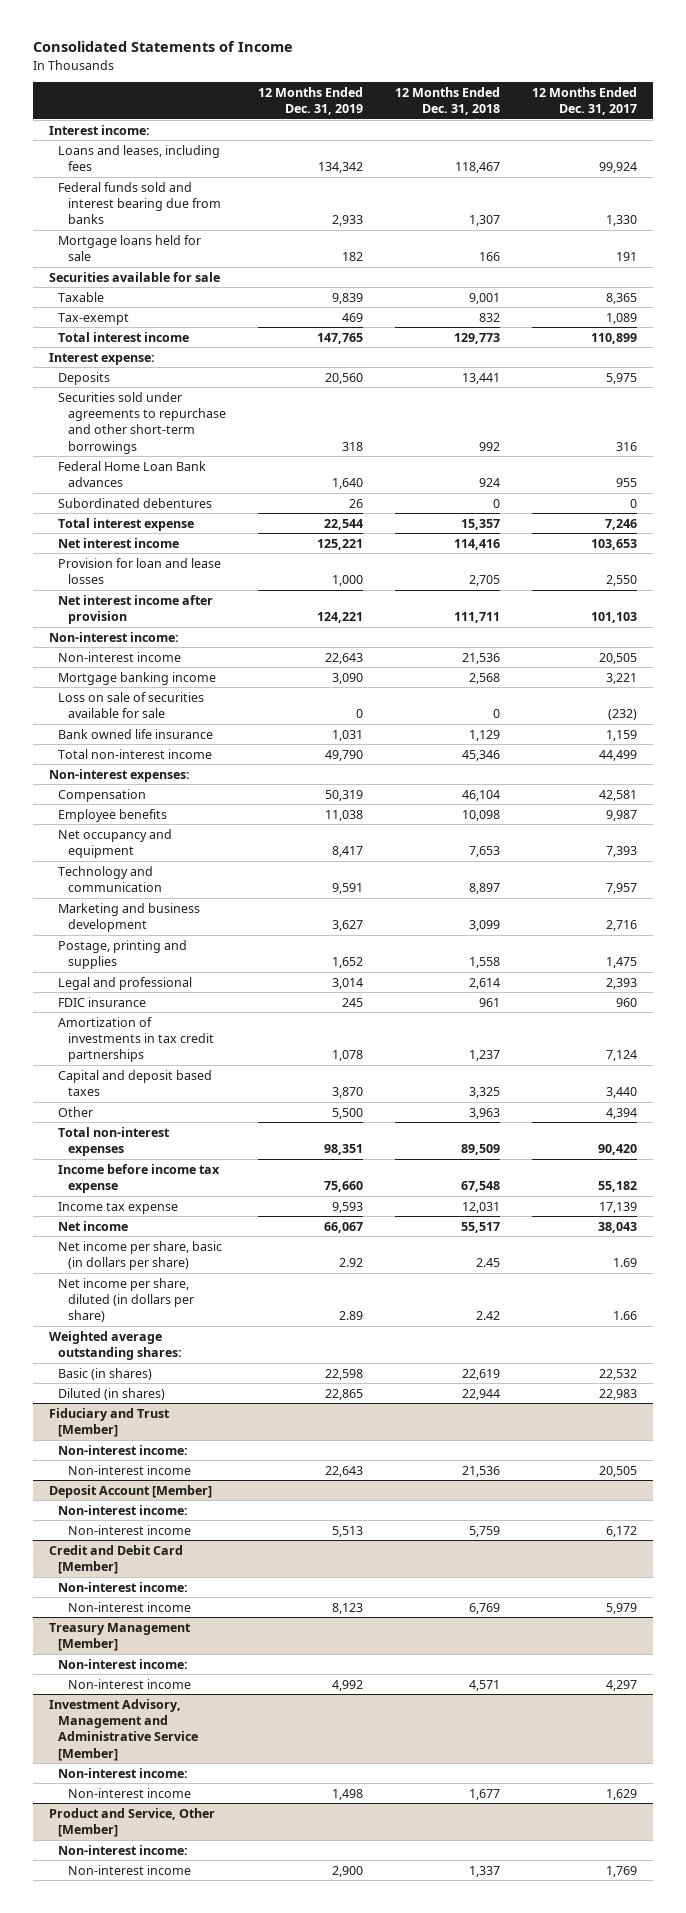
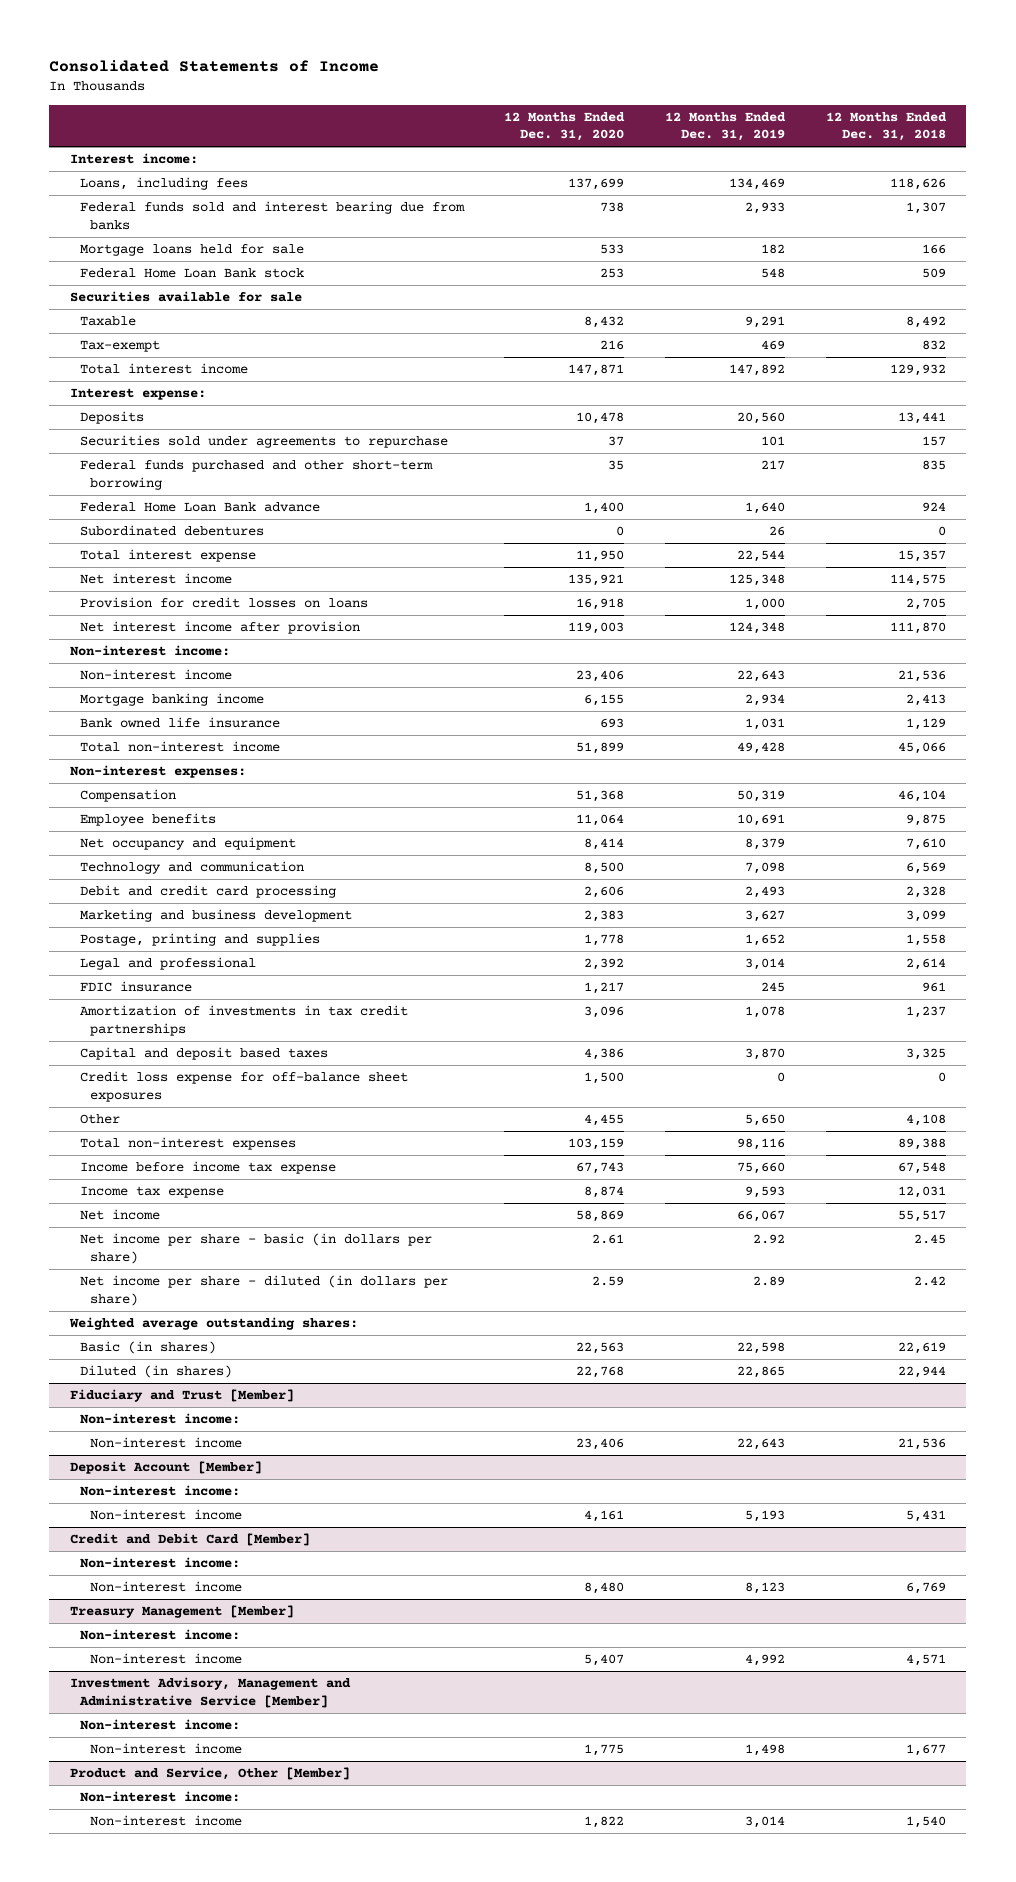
[531,86,637,116] 12 Months Ended Dec. 31, 2017 -> none
none -> [504,111,626,142] 12 Months Ended Dec. 31, 2020
[58,144,221,172] Loans and leases, including fees -> [79,177,248,191] Loans, including fees
[318,162,364,174] 134,342 -> [729,178,786,191] 134,469
[455,162,501,174] 118,467 -> [889,178,946,191] 118,626
none -> [79,268,304,279] Federal Home Loan Bank stock
[332,292,364,304] 9,839 -> [745,316,786,329] 9,291
[469,292,501,304] 9,001 -> [905,316,946,329] 8,492
[317,332,364,344] 147,765 -> [729,364,786,377] 147,892
[454,332,501,344] 129,773 -> [889,364,946,377] 129,932
[58,391,227,454] Securities sold under agreements to repurchase and other short-term borrowings -> [79,435,448,449] Securities sold under agreements to repurchase
[342,441,364,451] 318 -> [761,436,786,447] 101
[479,441,501,451] 992 -> [921,436,946,447] 157
none -> [79,460,433,490] Federal funds purchased and other short-term borrowing
[58,460,207,488] Federal Home Loan Bank advances -> [79,502,320,513] Federal Home Loan Bank advance
[317,538,364,550] 125,221 -> [729,574,786,587] 125,348
[454,538,501,550] 114,416 -> [889,574,946,587] 114,575
[58,557,222,585] Provision for loan and lease losses -> [79,597,368,609] Provision for credit losses on loans
[317,612,364,624] 124,221 -> [729,622,786,635] 124,348
[454,612,501,624] 111,711 -> [889,622,946,635] 111,870
[58,691,205,719] Loss on sale of securities available for sale -> none
[332,672,364,684] 3,090 -> [745,694,786,707] 2,934
[469,672,501,684] 2,568 -> [905,694,946,707] 2,413
[325,749,364,761] 49,790 -> [737,742,786,755] 49,428
[462,749,501,761] 45,346 -> [897,742,946,755] 45,066
[325,809,364,821] 11,038 -> [737,814,786,827] 10,691
[462,809,501,821] 10,098 -> [905,814,946,827] 9,875
[332,846,364,858] 8,417 -> [745,838,786,851] 8,379
[469,846,501,858] 7,653 -> [905,838,946,851] 7,610
[332,883,364,895] 9,591 -> [745,862,786,875] 7,098
[469,883,501,895] 8,897 -> [905,862,946,875] 6,569
none -> [79,885,336,899] Debit and credit card processing
none -> [79,1071,408,1102] Credit loss expense for off-balance sheet exposures
[332,1107,364,1119] 5,500 -> [745,1114,786,1127] 5,650
[469,1107,501,1119] 3,963 -> [905,1114,946,1127] 4,108
[324,1144,364,1156] 98,351 -> [737,1138,786,1151] 98,116
[461,1144,501,1156] 89,509 -> [897,1138,946,1151] 89,388
[58,1240,223,1271] Net income per share, basic (in dollars per share) -> [79,1233,432,1264] Net income per share - basic (in dollars per share)
[58,1277,195,1323] Net income per share, diluted (in dollars per share) -> [79,1275,448,1306] Net income per share - diluted (in dollars per share)
[332,1525,364,1537] 5,513 -> [745,1510,786,1523] 5,193
[469,1525,501,1537] 5,759 -> [905,1510,946,1523] 5,431
[332,1865,364,1877] 2,900 -> [745,1816,786,1829] 3,014
[469,1865,501,1877] 1,337 -> [905,1816,946,1829] 1,540

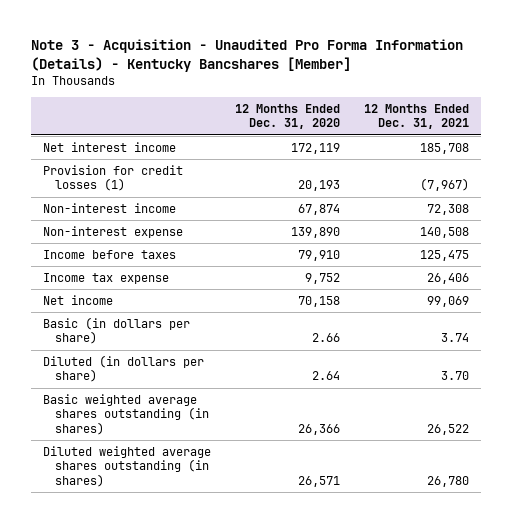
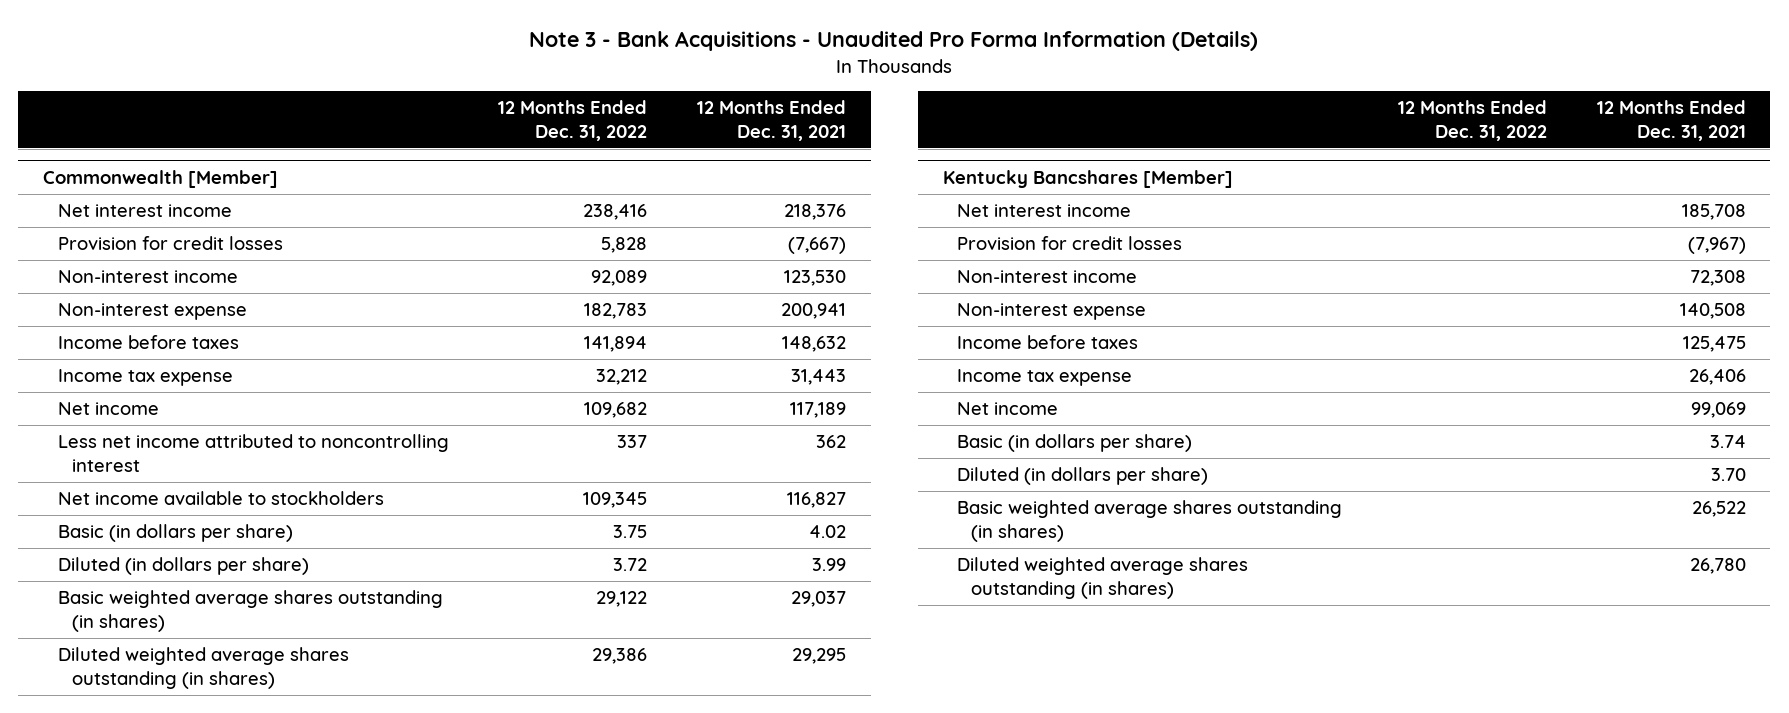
[31,38,464,72] Note 3 - Acquisition - Unaudited Pro Forma Information (Details) - Kentucky Bancshares [Member] -> [529,31,1259,52] Note 3 - Bank Acquisitions - Unaudited Pro Forma Information (Details)
[234,104,340,130] 12 Months Ended Dec. 31, 2020 -> none
none -> [498,100,648,142] 12 Months Ended Dec. 31, 2022
none -> [43,169,279,188] Commonwealth [Member]
none -> [57,203,232,217] Net interest income
none -> [57,235,283,250] Provision for credit losses
none -> [57,269,238,283] Non-interest income
none -> [57,302,247,320] Non-interest expense
none -> [57,334,239,349] Income before taxes
none -> [57,368,233,386] Income tax expense
none -> [57,401,159,415] Net income
none -> [57,433,449,472] Less net income attributed to noncontrolling interest
none -> [57,490,384,505] Net income available to stockholders
none -> [57,523,293,542] Basic (in dollars per share)
none -> [57,556,309,575] Diluted (in dollars per share)
none -> [57,589,443,632] Basic weighted average shares outstanding (in shares)
none -> [57,646,349,689] Diluted weighted average shares outstanding (in shares)
none -> [942,169,1233,188] Kentucky Bancshares [Member]
[43,165,184,192] Provision for credit losses (1) -> [957,235,1183,250] Provision for credit losses

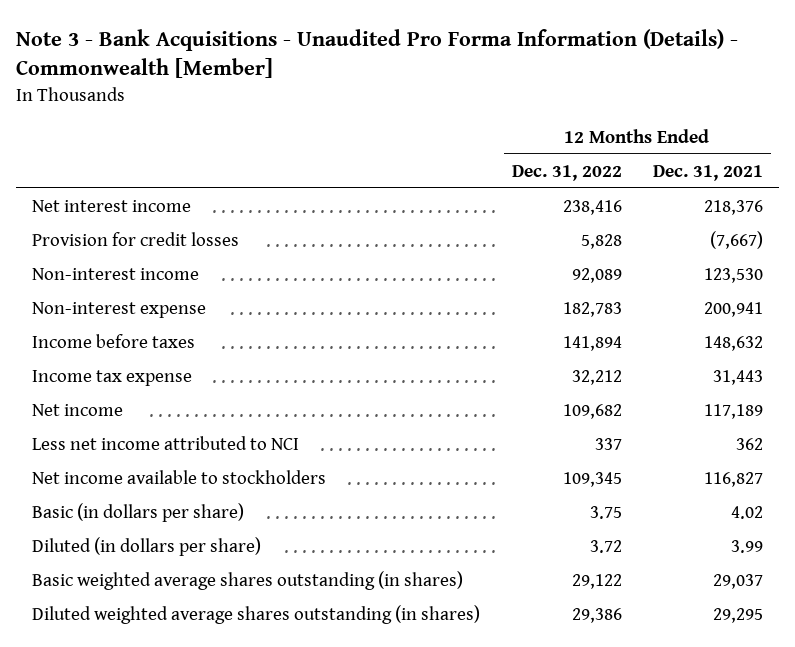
[529,31,1259,52] Note 3 - Bank Acquisitions - Unaudited Pro Forma Information (Details) -> [16,28,739,79] Note 3 - Bank Acquisitions - Unaudited Pro Forma Information (Details) - Commonwealth [Member]
[43,169,279,188] Commonwealth [Member] -> none
[57,433,449,472] Less net income attributed to noncontrolling interest -> [31,435,299,450] Less net income attributed to NCI
[942,169,1233,188] Kentucky Bancshares [Member] -> none
[957,203,1132,217] Net interest income -> none
[957,235,1183,250] Provision for credit losses -> none
[957,269,1138,283] Non-interest income -> none
[957,302,1147,320] Non-interest expense -> none
[957,334,1139,349] Income before taxes -> none
[957,368,1133,386] Income tax expense -> none
[957,401,1059,415] Net income -> none
[957,433,1193,452] Basic (in dollars per share) -> none
[957,466,1209,485] Diluted (in dollars per share) -> none
[957,499,1343,542] Basic weighted average shares outstanding (in shares) -> none
[957,556,1249,599] Diluted weighted average shares outstanding (in shares) -> none

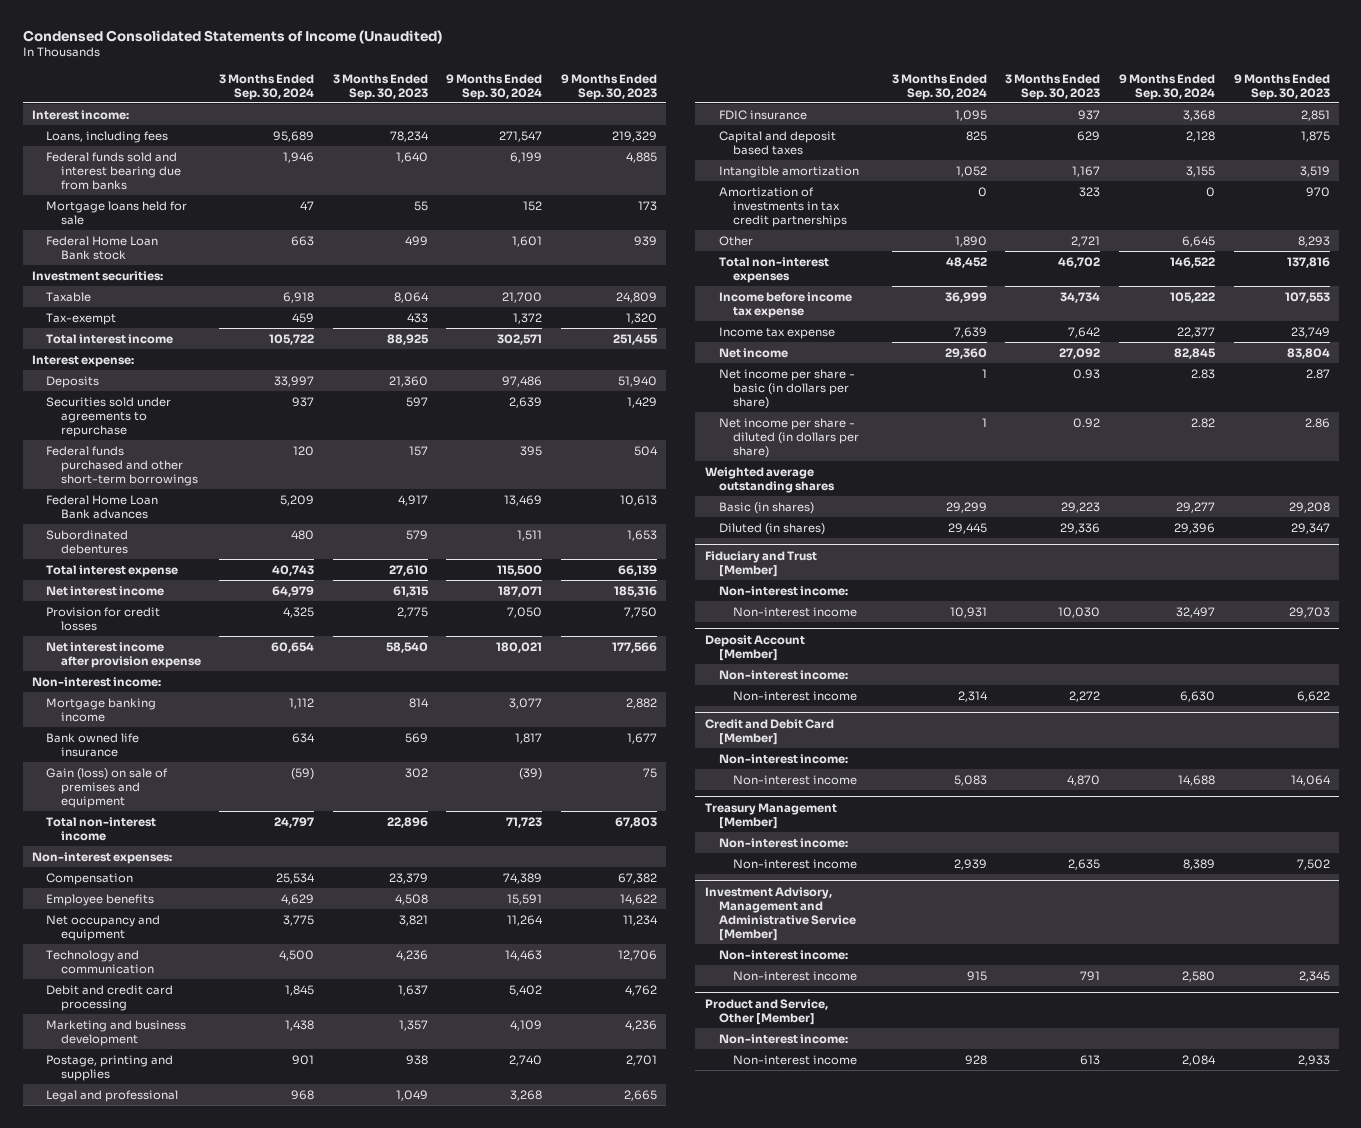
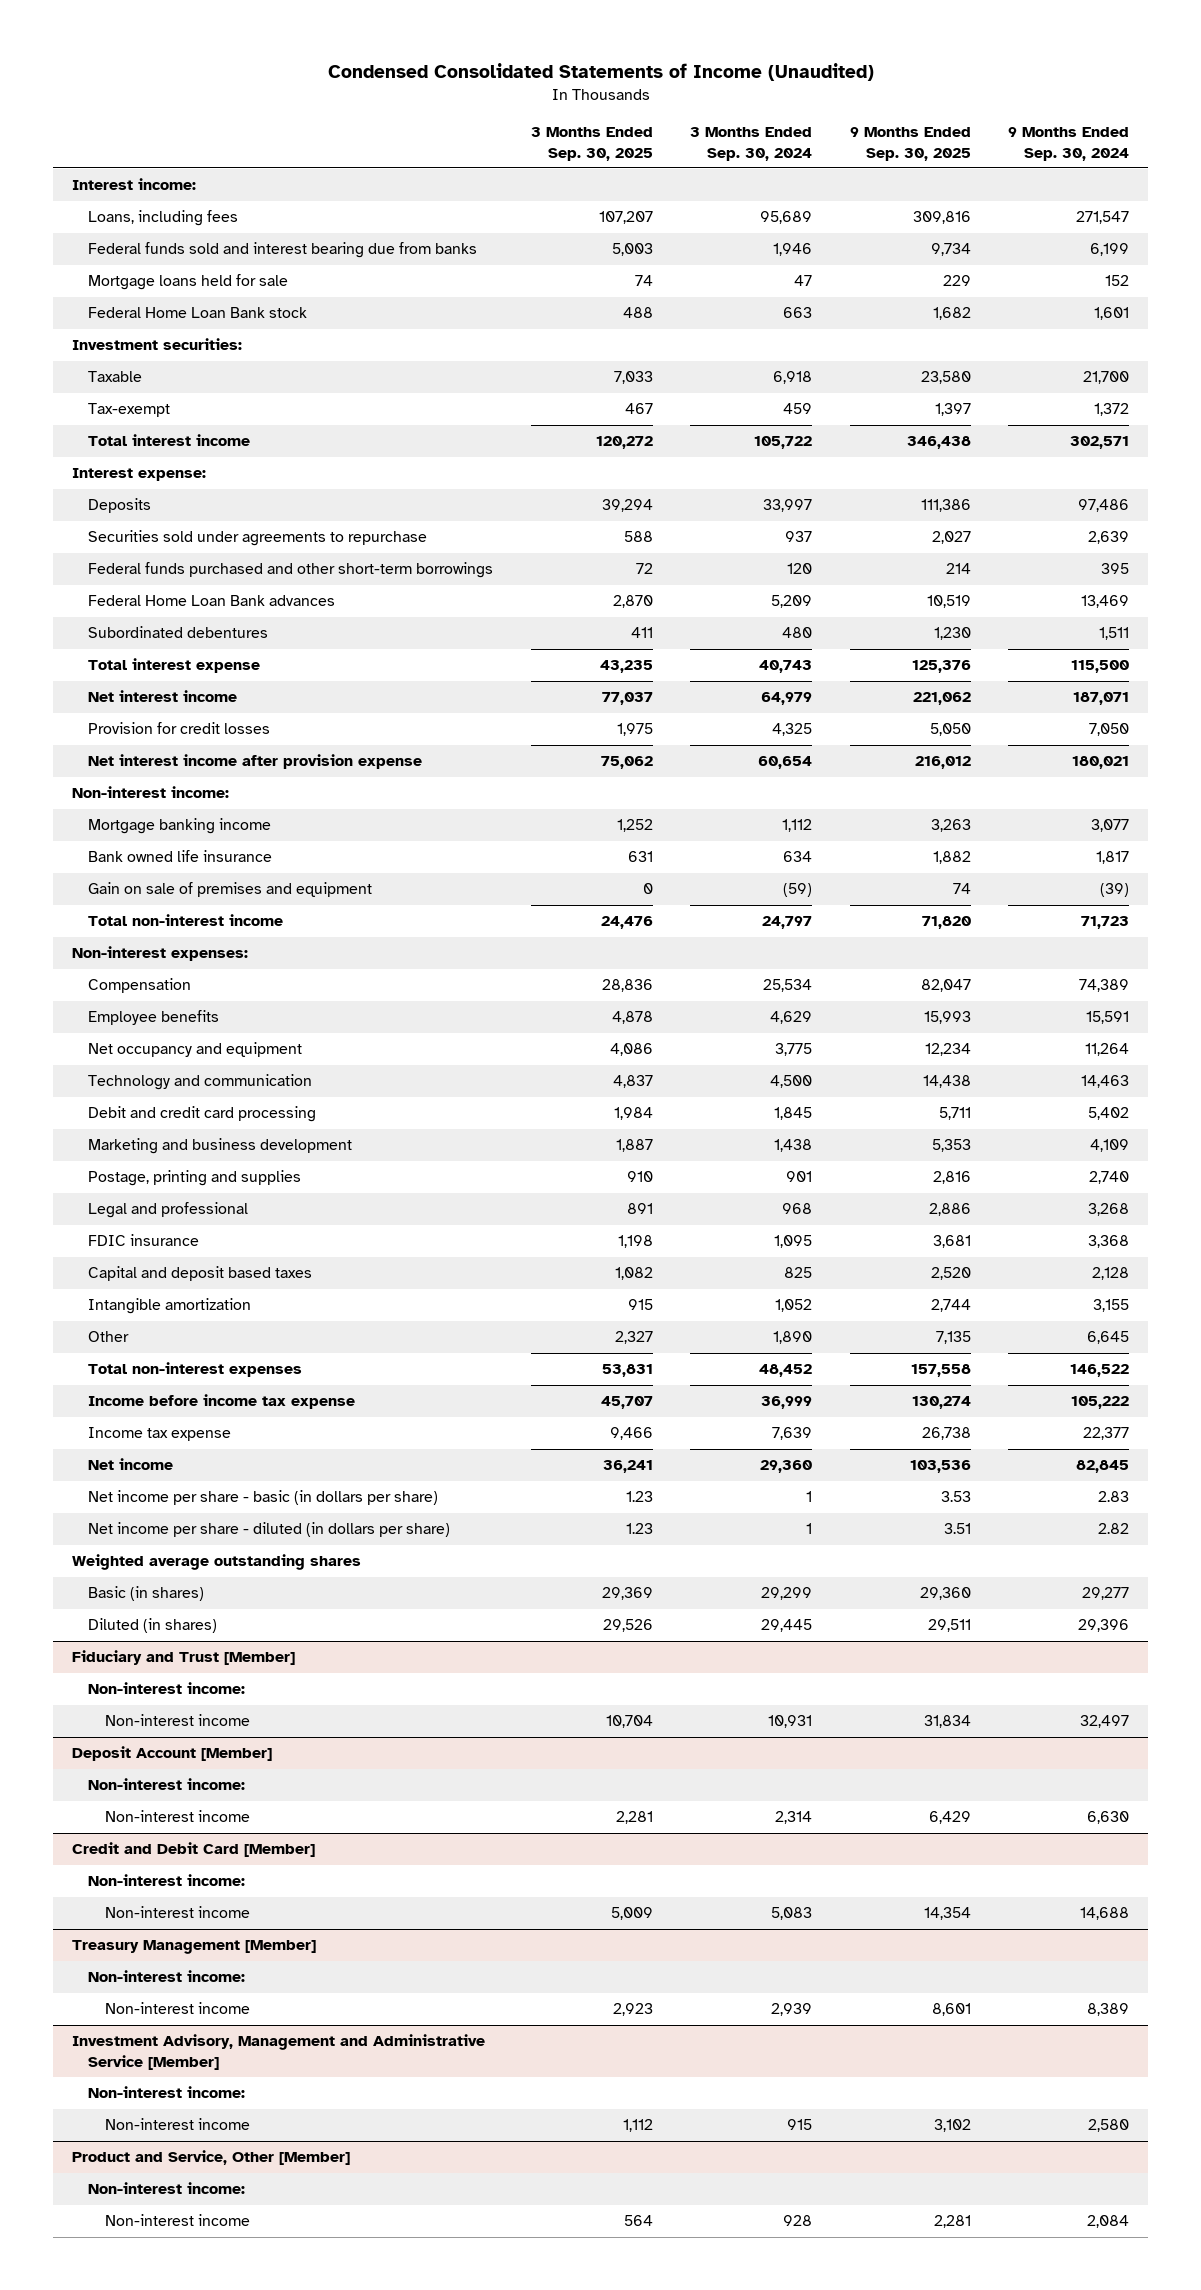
[332,73,428,100] 3 Months Ended Sep. 30, 2023 -> none
[560,73,657,100] 9 Months Ended Sep. 30, 2023 -> none
none -> [530,127,653,161] 3 Months Ended Sep. 30, 2025
none -> [849,127,971,161] 9 Months Ended Sep. 30, 2025
[46,767,169,808] Gain (loss) on sale of premises and equipment -> [88,882,373,898] Gain on sale of premises and equipment
[718,186,848,227] Amortization of investments in tax credit partnerships -> none

